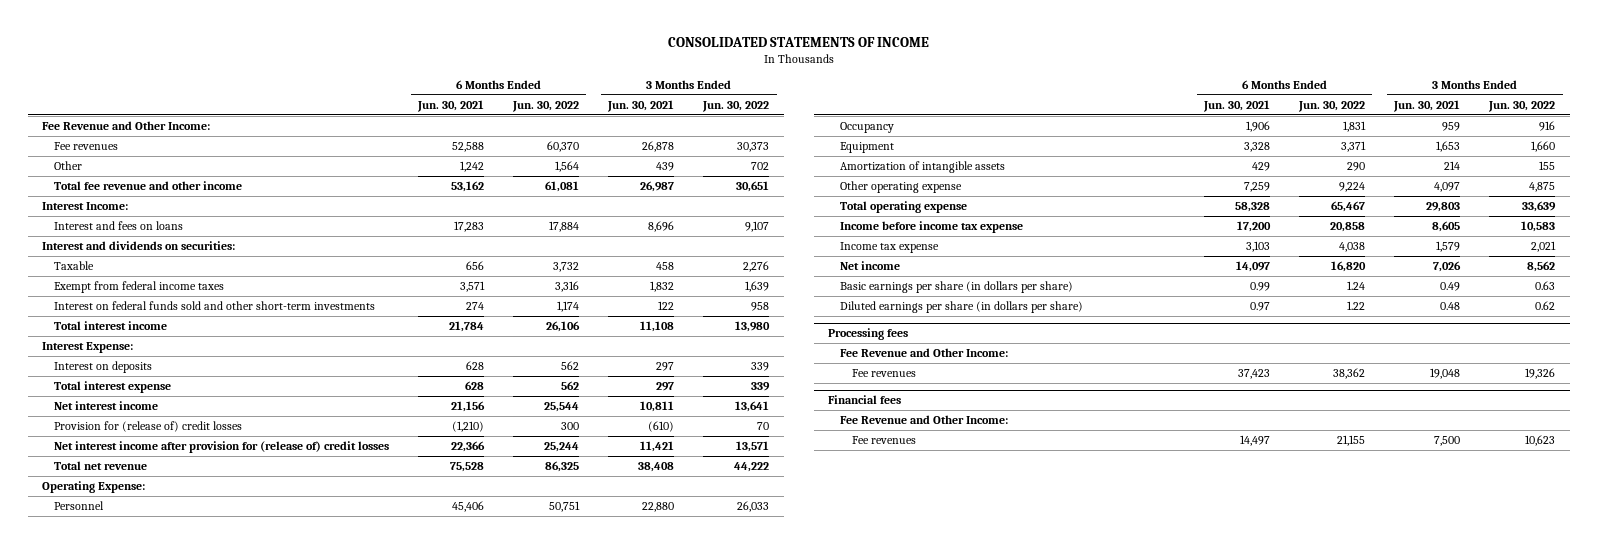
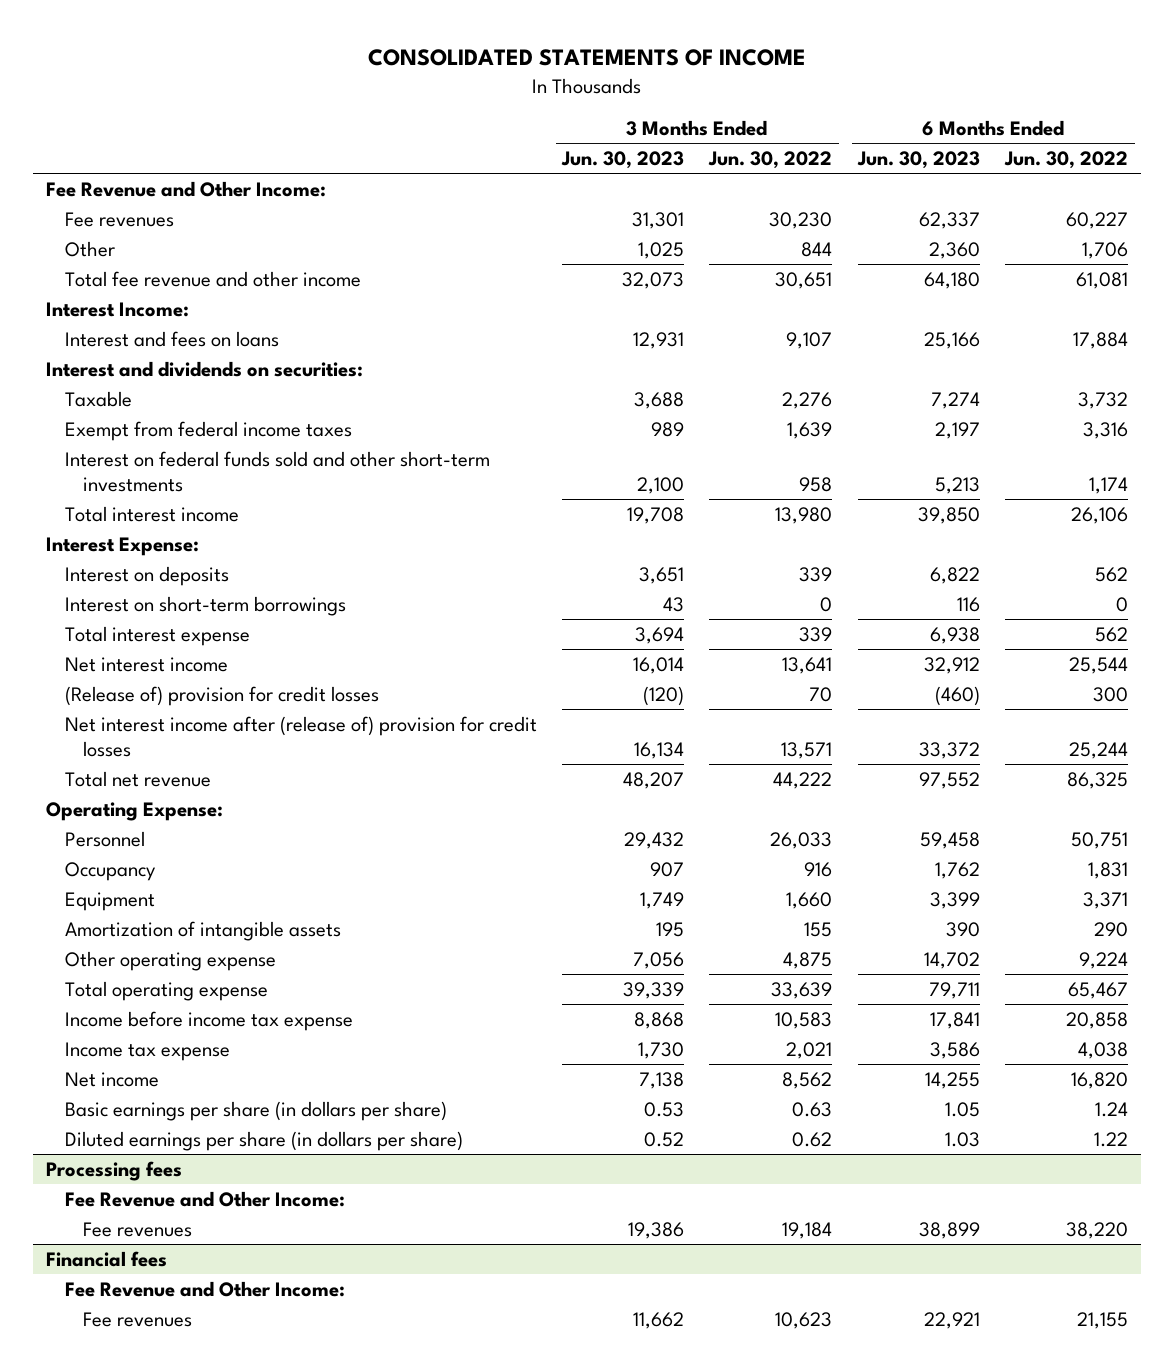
[417,100,485,113] Jun. 30, 2021 -> none
[607,100,675,113] Jun. 30, 2021 -> none
none -> [561,151,685,170] Jun. 30, 2023
none -> [856,151,980,170] Jun. 30, 2023
[547,141,580,153] 60,370 -> [1066,211,1129,229] 60,227
[737,142,770,153] 30,373 -> [769,211,833,229] 30,230
[555,161,580,173] 1,564 -> [1082,241,1129,259] 1,706
[751,162,770,171] 702 -> [801,241,833,257] 844
none -> [64,595,346,616] Interest on short-term borrowings
[54,421,243,433] Provision for (release of) credit losses -> [64,685,379,706] (Release of) provision for credit losses
[54,441,390,454] Net interest income after provision for (release of) credit losses -> [64,715,537,757] Net interest income after (release of) provision for credit losses
[1333,368,1366,380] 38,362 -> [1066,1221,1129,1239] 38,220
[1525,368,1556,380] 19,326 -> [782,1221,833,1239] 19,184

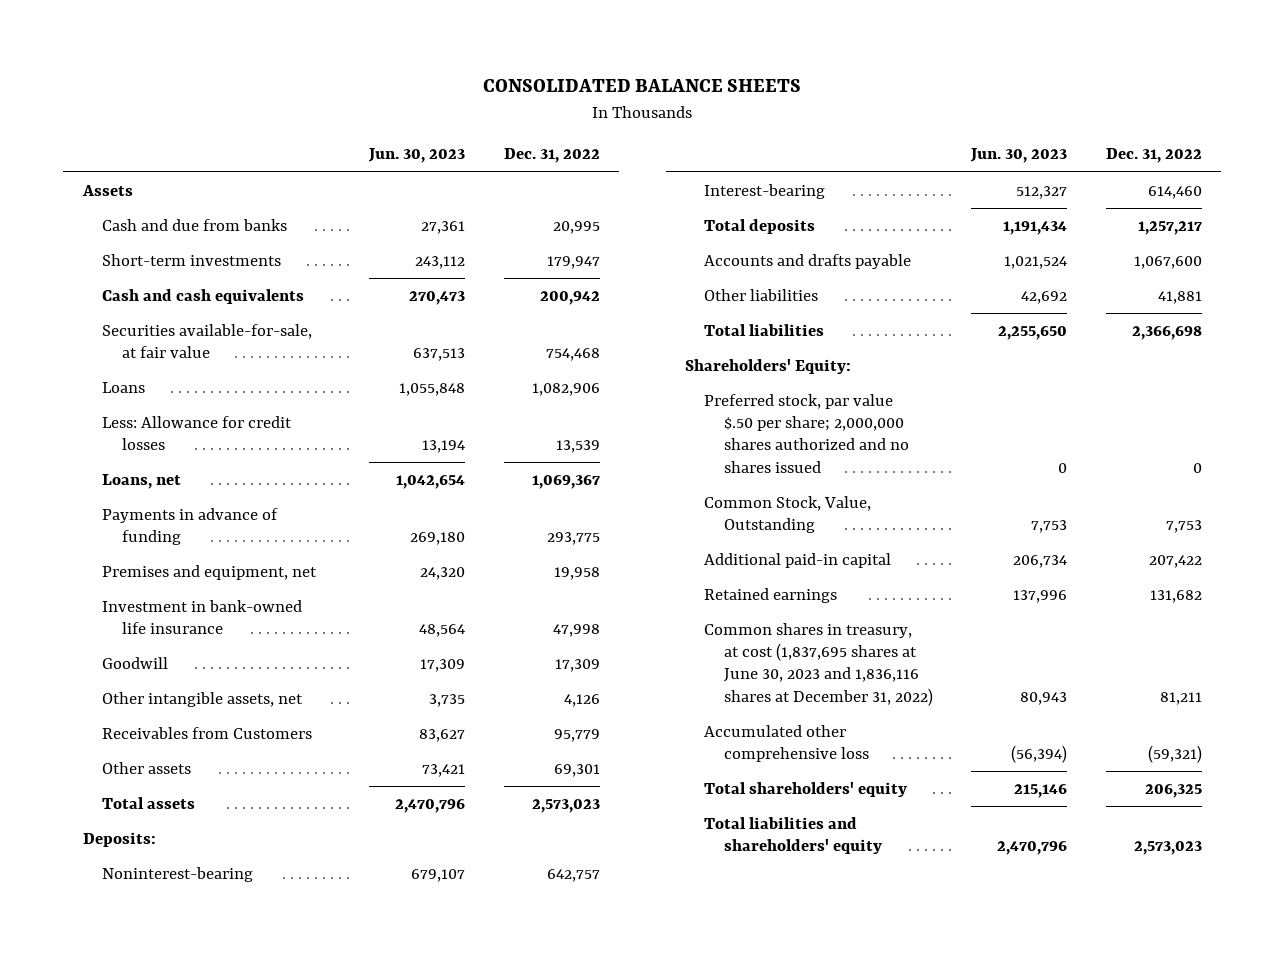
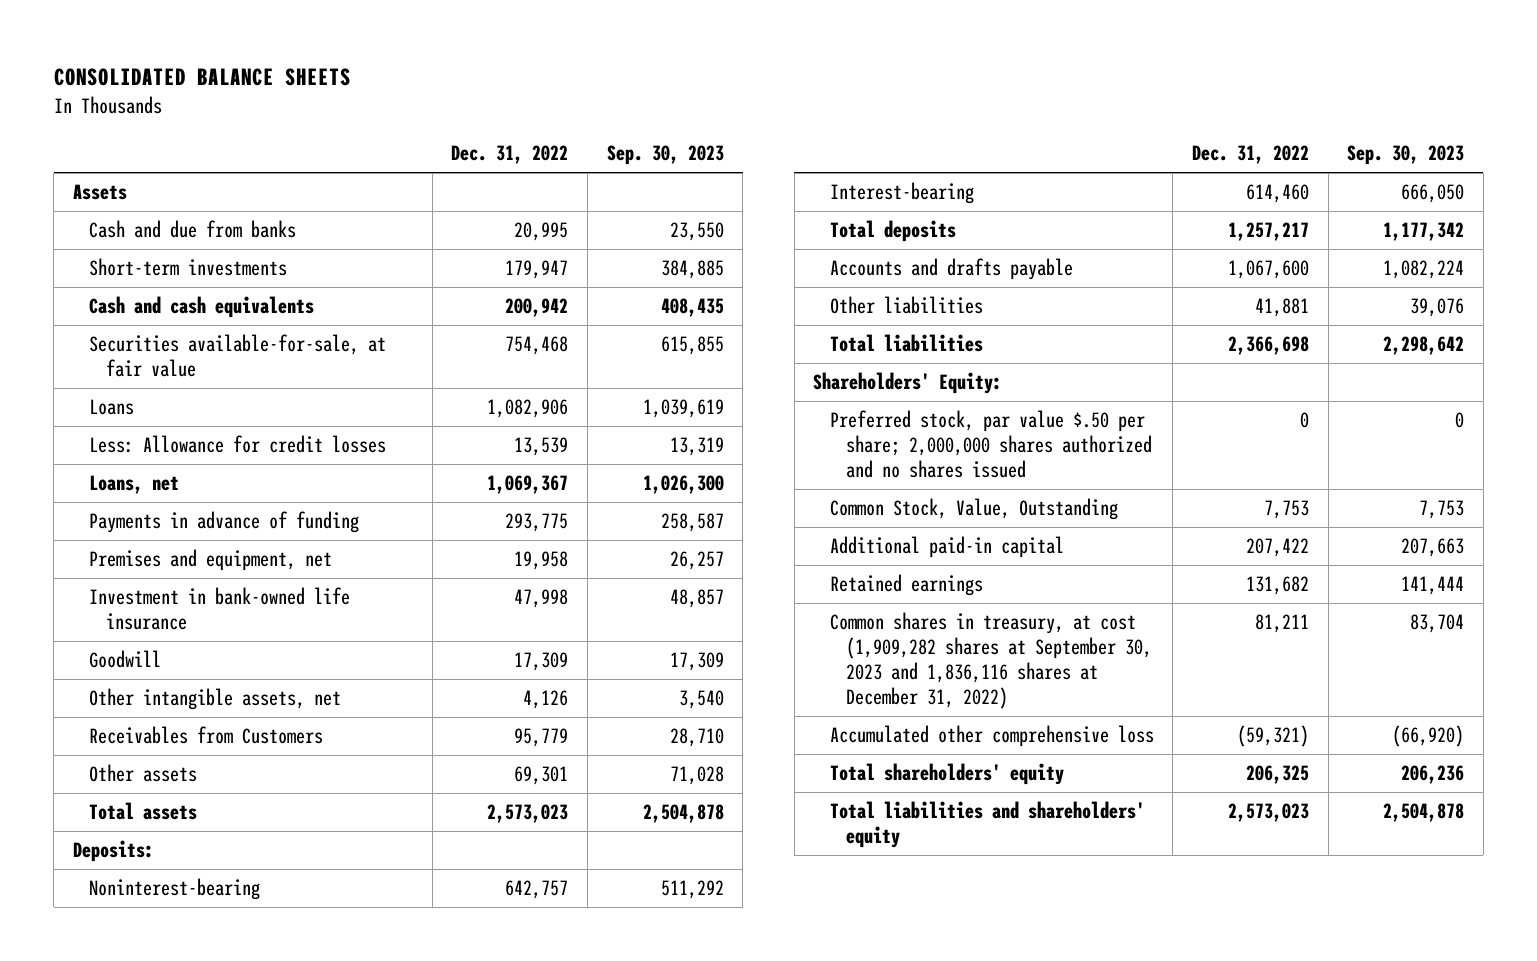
[368,148,466,164] Jun. 30, 2023 -> none
none -> [606,145,724,166] Sep. 30, 2023
[704,622,934,706] Common shares in treasury, at cost (1,837,695 shares at June 30, 2023 and 1,836,116 shares at December 31, 2022) -> [829,612,1153,709] Common shares in treasury, at cost (1,909,282 shares at September 30, 2023 and 1,836,116 shares at December 31, 2022)

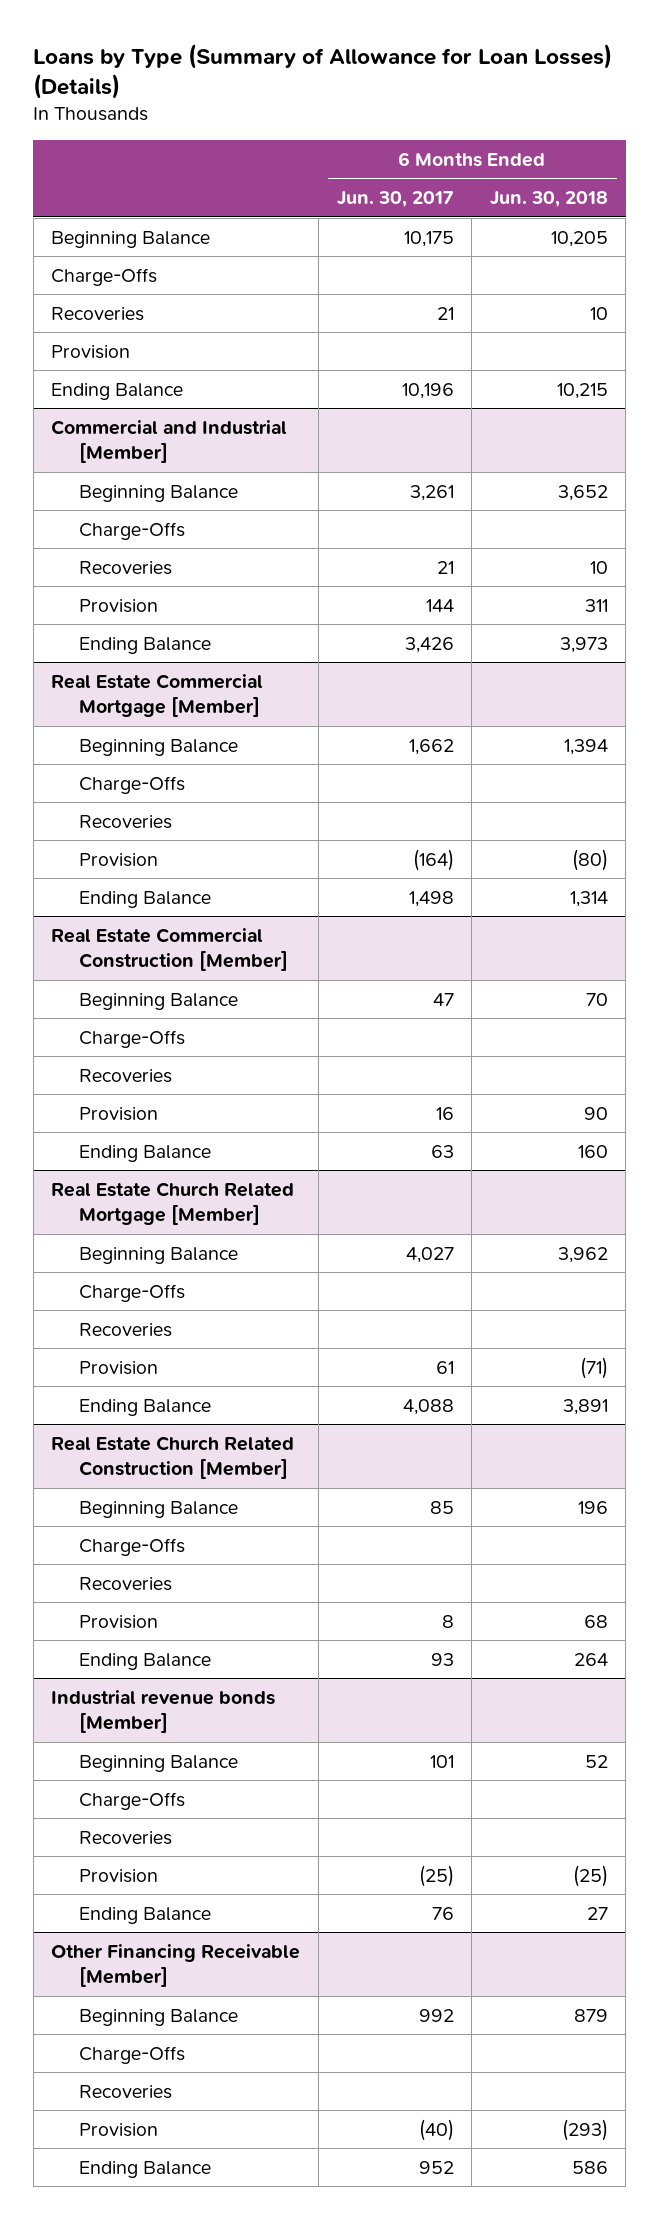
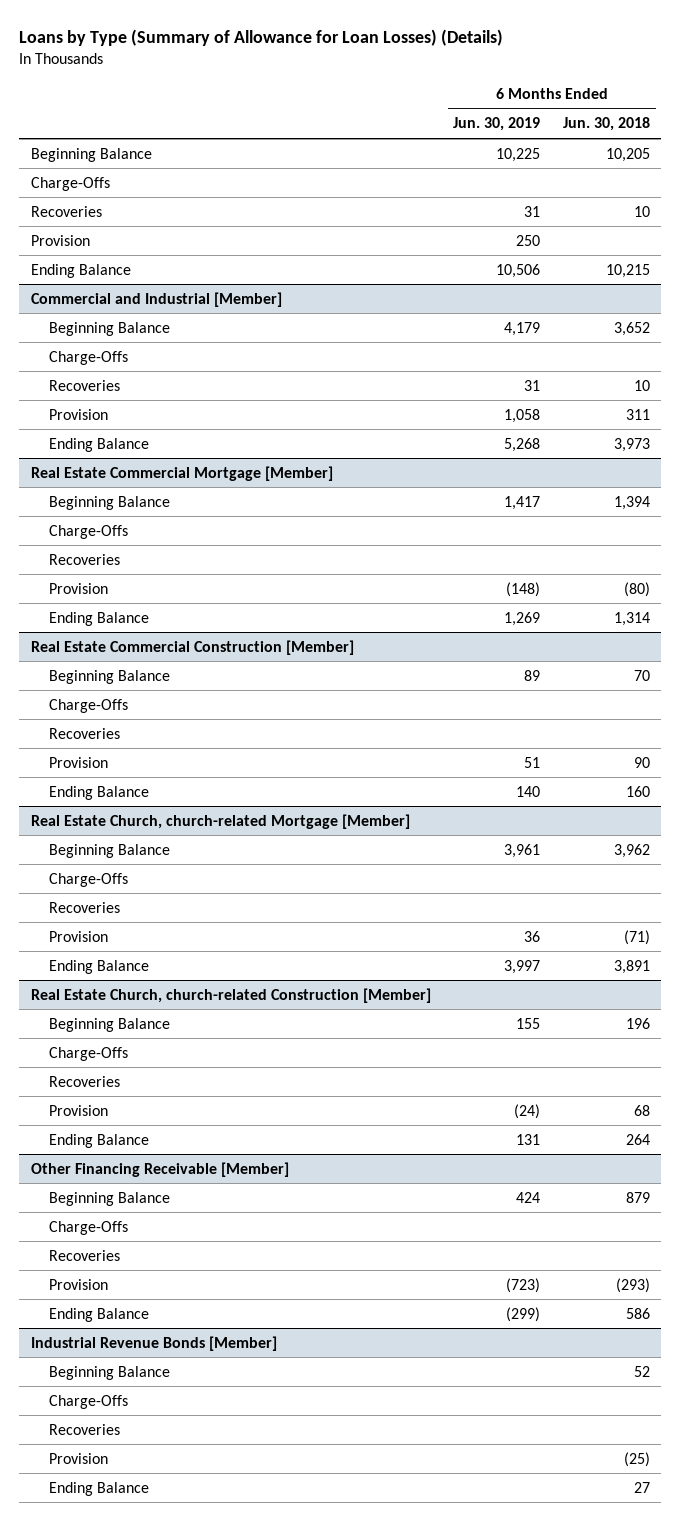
[336,191,454,208] Jun. 30, 2017 -> none
none -> [453,117,541,132] Jun. 30, 2019
[51,1181,295,1226] Real Estate Church Related Mortgage [Member] -> [30,813,410,829] Real Estate Church, church-related Mortgage [Member]
[51,1435,295,1480] Real Estate Church Related Construction [Member] -> [30,987,431,1003] Real Estate Church, church-related Construction [Member]
[51,1689,276,1734] Industrial revenue bonds [Member] -> none
[78,1754,238,1772] Beginning Balance -> none
[78,1791,185,1810] Charge-Offs -> none
[78,1830,172,1845] Recoveries -> none
[78,1868,158,1883] Provision -> none
[78,1906,211,1924] Ending Balance -> none
none -> [30,1335,277,1351] Industrial Revenue Bonds [Member]
none -> [49,1365,171,1380] Beginning Balance
none -> [49,1394,129,1409] Charge-Offs
none -> [49,1423,121,1435] Recoveries
none -> [49,1452,109,1464] Provision
none -> [49,1481,150,1496] Ending Balance

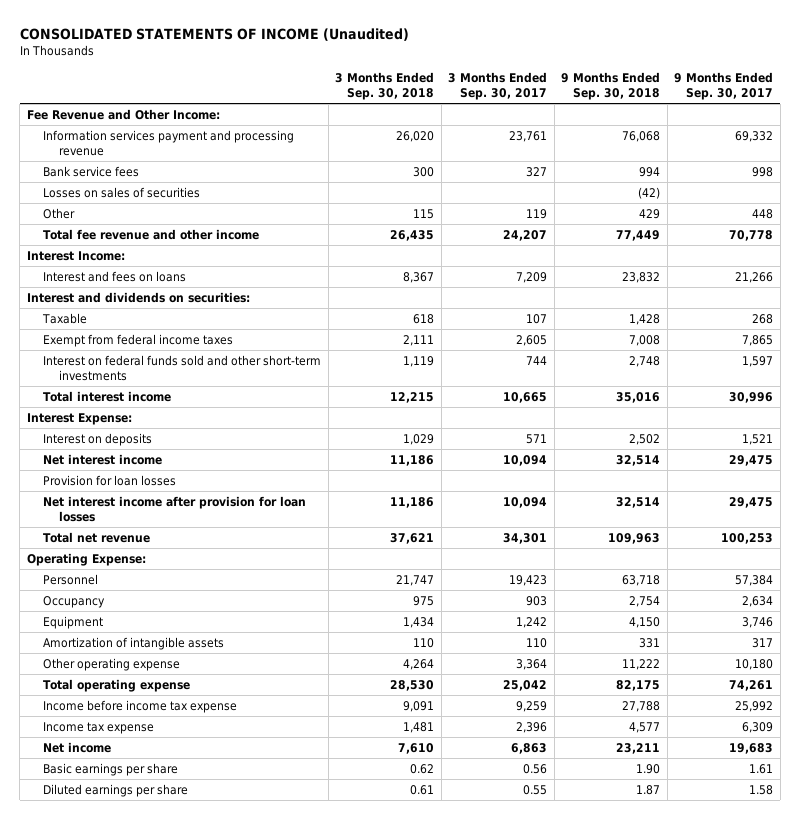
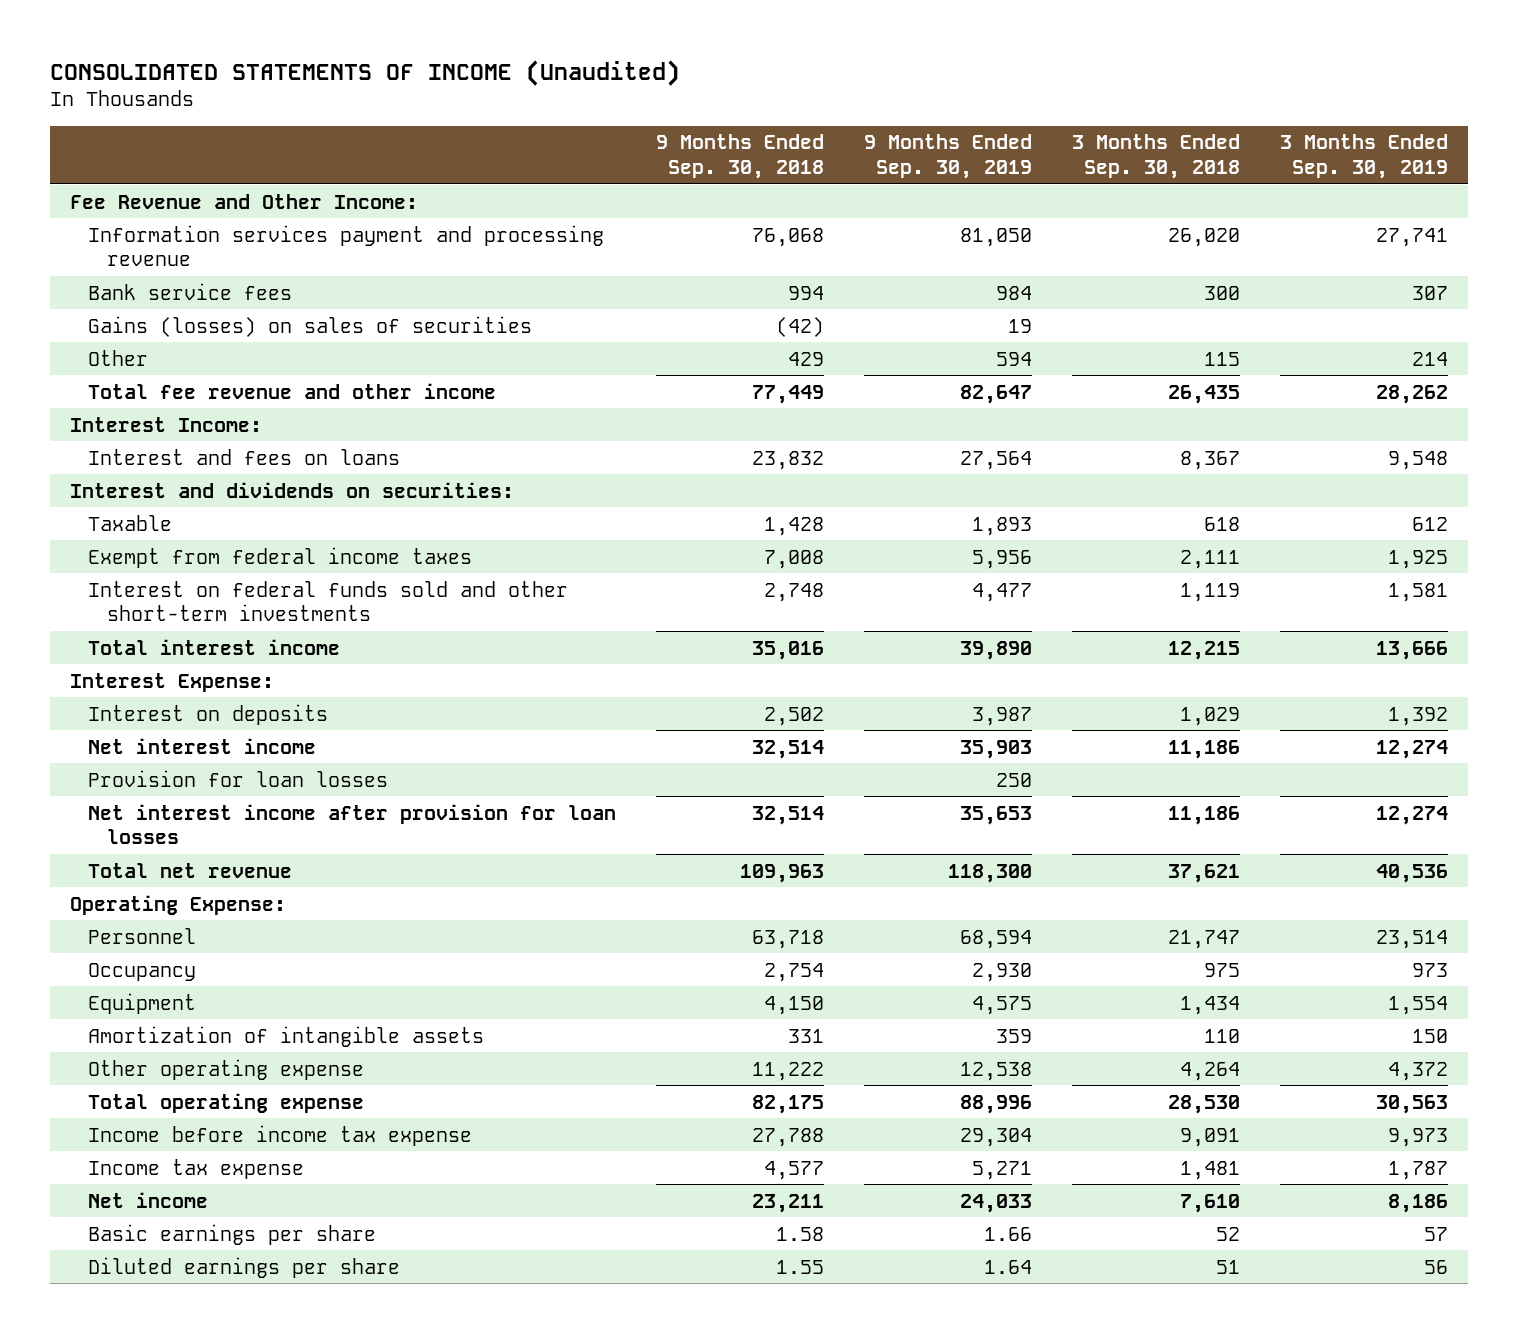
[448,71,548,101] 3 Months Ended Sep. 30, 2017 -> none
[674,71,774,101] 9 Months Ended Sep. 30, 2017 -> none
none -> [864,134,1033,179] 9 Months Ended Sep. 30, 2019
none -> [1280,134,1449,179] 3 Months Ended Sep. 30, 2019
[43,186,201,198] Losses on sales of securities -> [88,315,533,337] Gains (losses) on sales of securities
[410,763,435,774] 0.62 -> [1216,1226,1241,1241] 52
[636,763,661,774] 1.90 -> [776,1226,825,1241] 1.58
[410,784,435,795] 0.61 -> [1216,1259,1241,1274] 51
[636,784,661,795] 1.87 -> [776,1259,825,1274] 1.55

